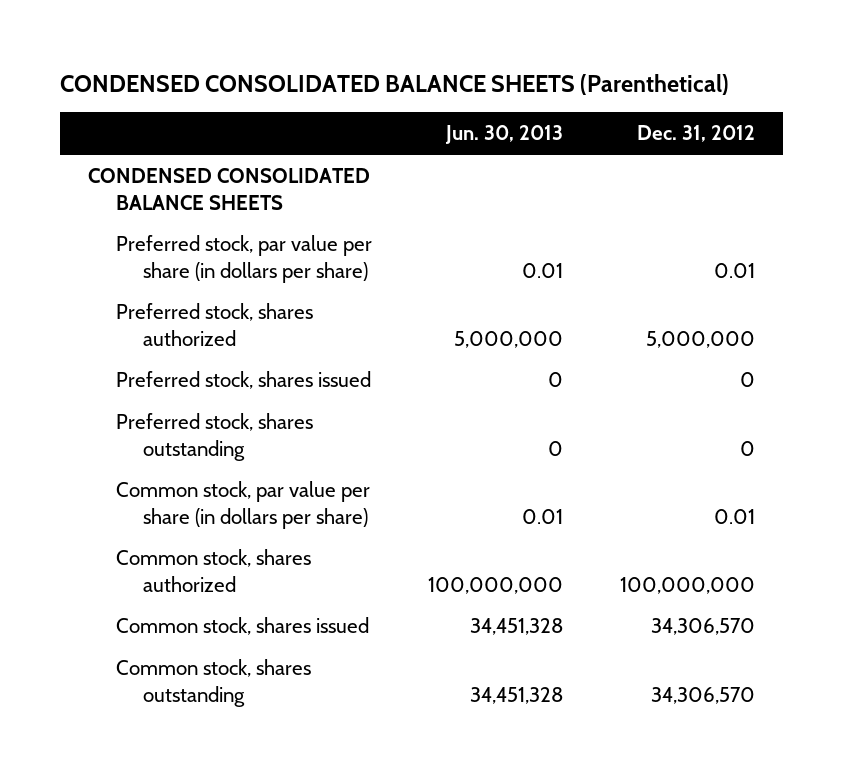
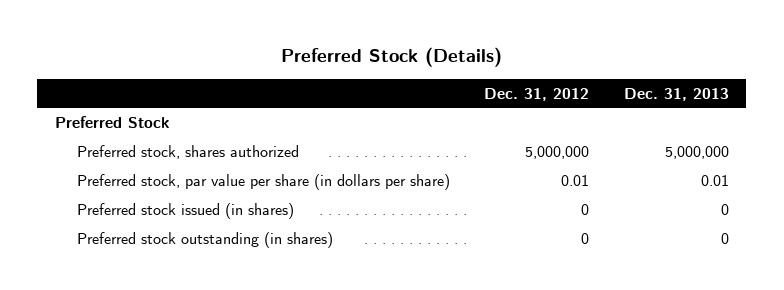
[59,73,729,95] CONDENSED CONSOLIDATED BALANCE SHEETS (Parenthetical) -> [280,47,502,68] Preferred Stock (Details)
[445,125,564,145] Jun. 30, 2013 -> none
none -> [624,87,730,101] Dec. 31, 2013
[88,168,371,210] CONDENSED CONSOLIDATED BALANCE SHEETS -> none
none -> [54,116,169,129] Preferred Stock
[115,481,370,529] Common stock, par value per share (in dollars per share) -> none
[115,549,311,592] Common stock, shares authorized -> none
[115,617,369,636] Common stock, shares issued -> none
[115,659,311,707] Common stock, shares outstanding -> none
[115,235,372,283] Preferred stock, par value per share (in dollars per share) -> [76,174,450,191] Preferred stock, par value per share (in dollars per share)
[115,371,371,390] Preferred stock, shares issued -> [76,203,294,220] Preferred stock issued (in shares)
[115,413,313,461] Preferred stock, shares outstanding -> [76,232,333,249] Preferred stock outstanding (in shares)

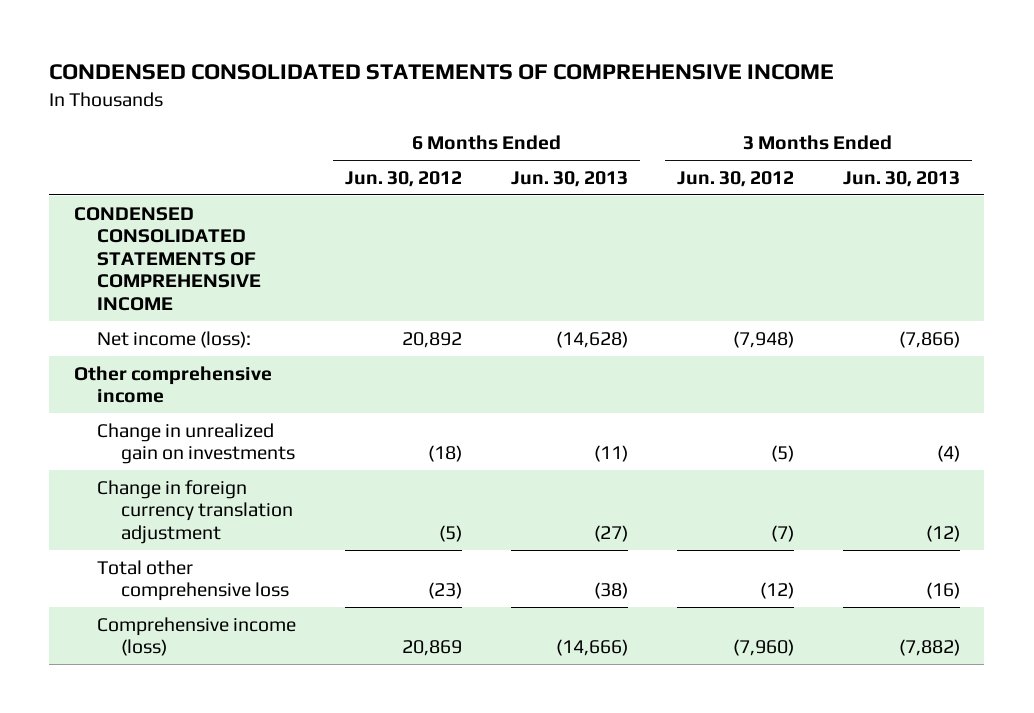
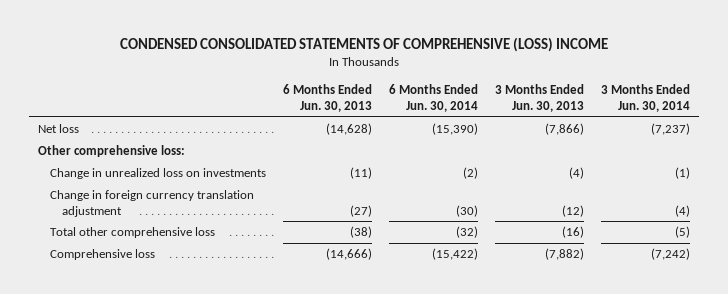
[49,64,835,81] CONDENSED CONSOLIDATED STATEMENTS OF COMPREHENSIVE INCOME -> [120,37,609,53] CONDENSED CONSOLIDATED STATEMENTS OF COMPREHENSIVE (LOSS) INCOME
[345,170,463,187] Jun. 30, 2012 -> none
[677,170,795,187] Jun. 30, 2012 -> none
none -> [389,84,479,112] 6 Months Ended Jun. 30, 2014
none -> [601,84,691,112] 3 Months Ended Jun. 30, 2014
[73,206,262,312] CONDENSED CONSOLIDATED STATEMENTS OF COMPREHENSIVE INCOME -> none
[97,330,252,348] Net income (loss): -> [37,124,79,134] Net loss
[73,365,272,404] Other comprehensive income -> [37,145,185,158] Other comprehensive loss:
[97,422,296,465] Change in unrealized gain on investments -> [49,168,266,180] Change in unrealized loss on investments
[97,616,297,657] Comprehensive income (loss) -> [49,249,155,261] Comprehensive loss

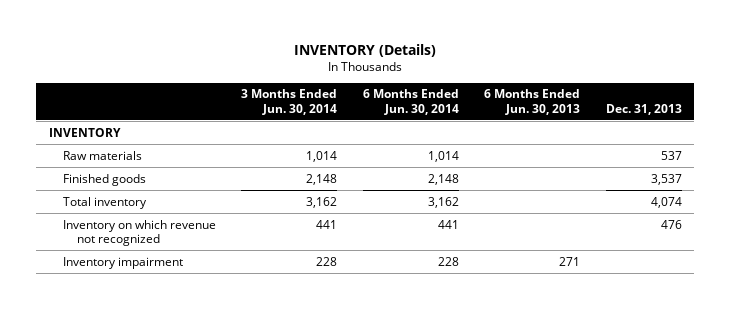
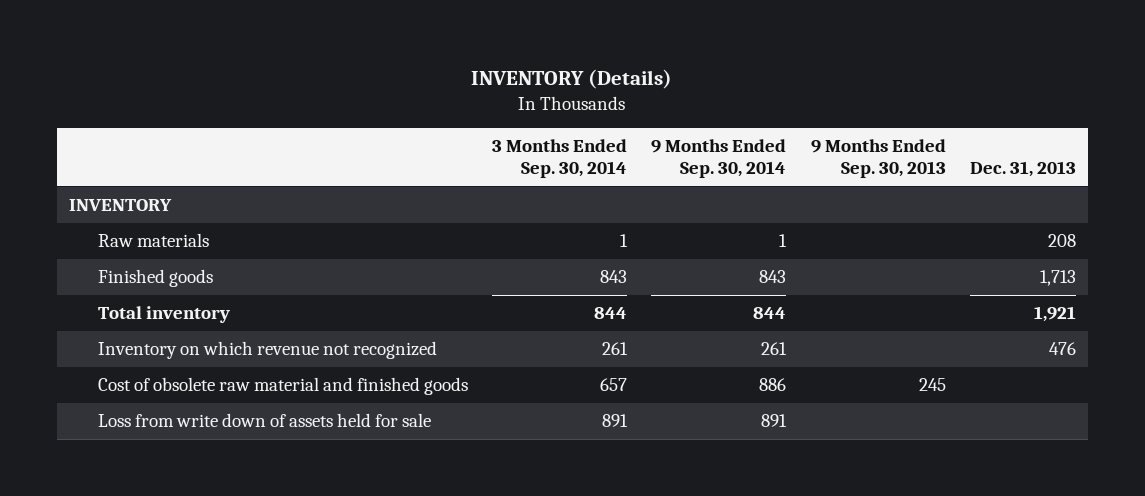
[241,89,338,115] 3 Months Ended Jun. 30, 2014 -> none
[362,89,459,115] 6 Months Ended Jun. 30, 2014 -> none
[484,89,581,115] 6 Months Ended Jun. 30, 2013 -> none
none -> [491,139,627,178] 3 Months Ended Sep. 30, 2014
none -> [651,139,787,178] 9 Months Ended Sep. 30, 2014
none -> [810,139,946,178] 9 Months Ended Sep. 30, 2013
[660,150,682,160] 537 -> [1047,233,1076,247] 208
[650,173,682,185] 3,537 -> [1039,269,1076,286] 1,713
[650,196,682,208] 4,074 -> [1033,305,1076,322] 1,921
[62,256,183,269] Inventory impairment -> [97,376,468,395] Cost of obsolete raw material and finished goods
none -> [97,412,431,427] Loss from write down of assets held for sale

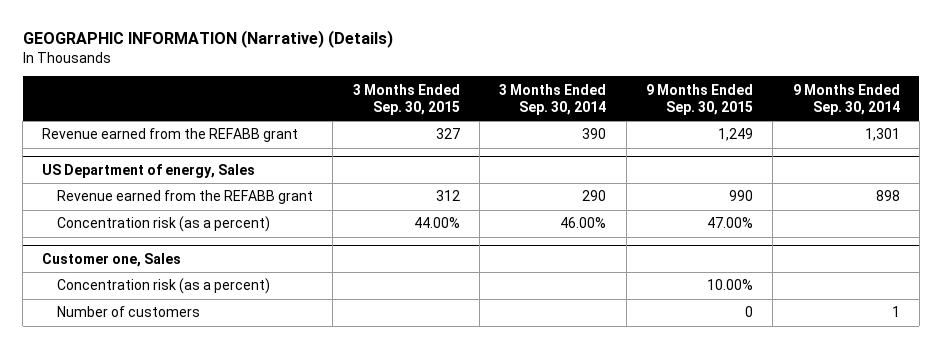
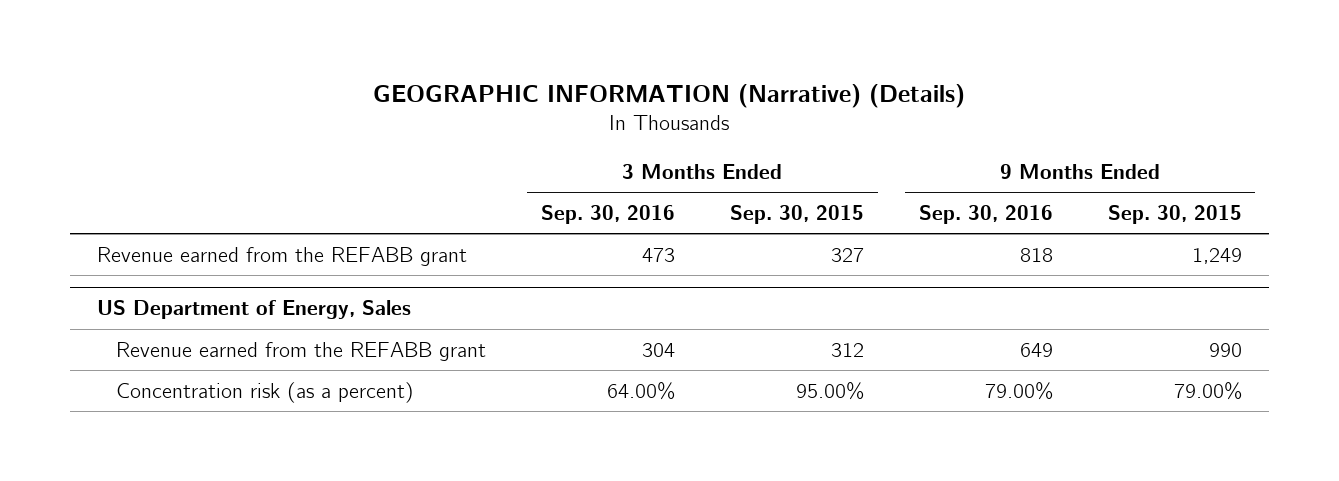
[499,83,607,115] 3 Months Ended Sep. 30, 2014 -> none
[792,83,900,115] 9 Months Ended Sep. 30, 2014 -> none
none -> [541,205,676,225] Sep. 30, 2016
none -> [918,205,1053,225] Sep. 30, 2016
[42,163,256,178] US Department of energy, Sales -> [97,300,412,320] US Department of Energy, Sales
[42,252,182,267] Customer one, Sales -> none
[56,278,270,295] Concentration risk (as a percent) -> none
[56,306,200,318] Number of customers -> none
[413,217,460,229] 44.00% -> [795,381,864,400] 95.00%
[706,217,753,229] 47.00% -> [1173,381,1242,400] 79.00%

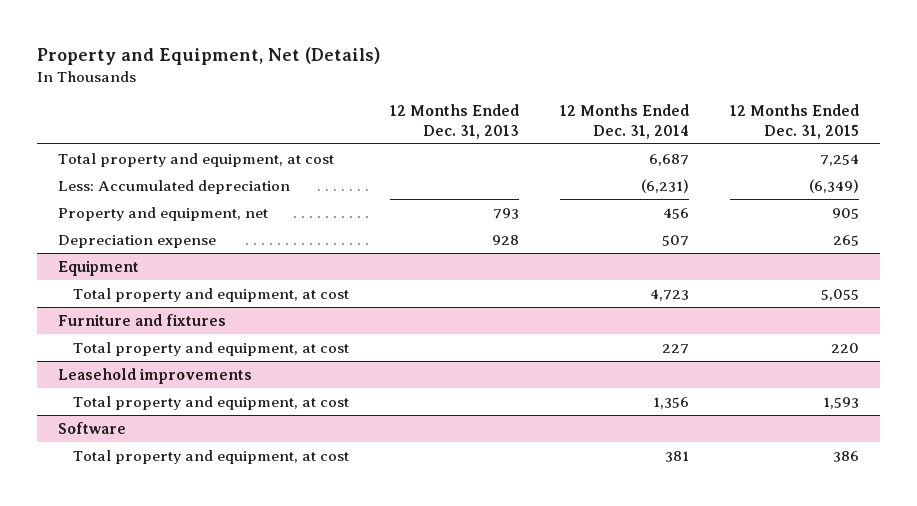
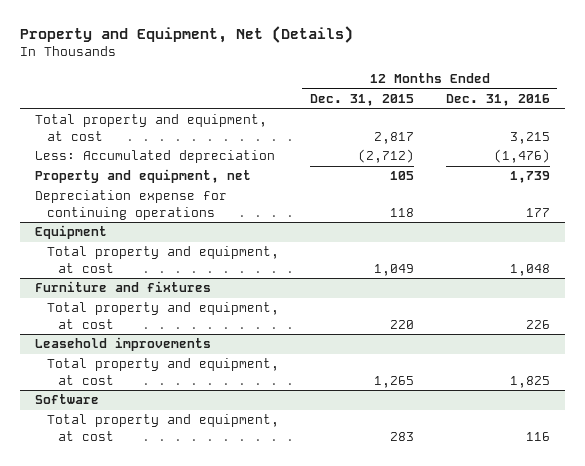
[389,104,519,139] 12 Months Ended Dec. 31, 2013 -> none
[559,104,689,139] 12 Months Ended Dec. 31, 2014 -> none
none -> [445,94,550,107] Dec. 31, 2016
[57,234,216,248] Depreciation expense -> none
[820,153,860,166] 7,254 -> [374,131,415,144] 2,817
[809,178,860,193] (6,349) -> [358,149,415,164] (2,712)
[832,207,860,219] 905 -> [390,171,415,181] 105
none -> [35,190,228,220] Depreciation expense for continuing operations
[821,288,860,301] 5,055 -> [374,263,415,276] 1,049
[823,396,860,409] 1,593 -> [374,375,415,388] 1,265
[833,450,860,462] 386 -> [390,431,415,441] 283

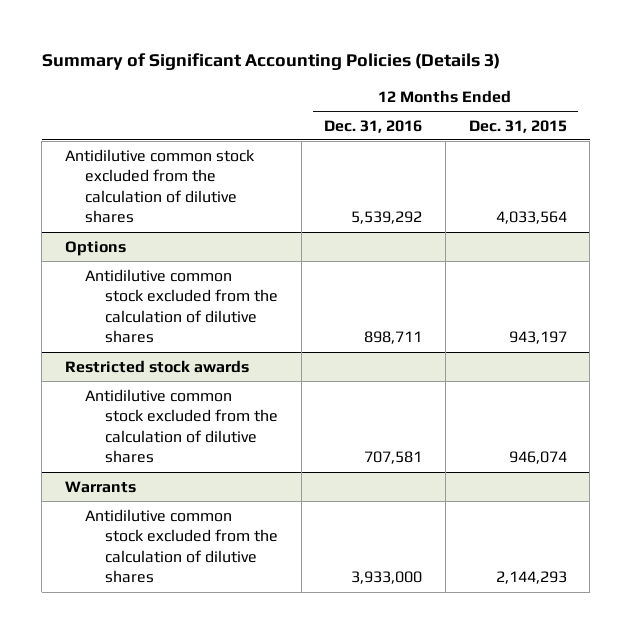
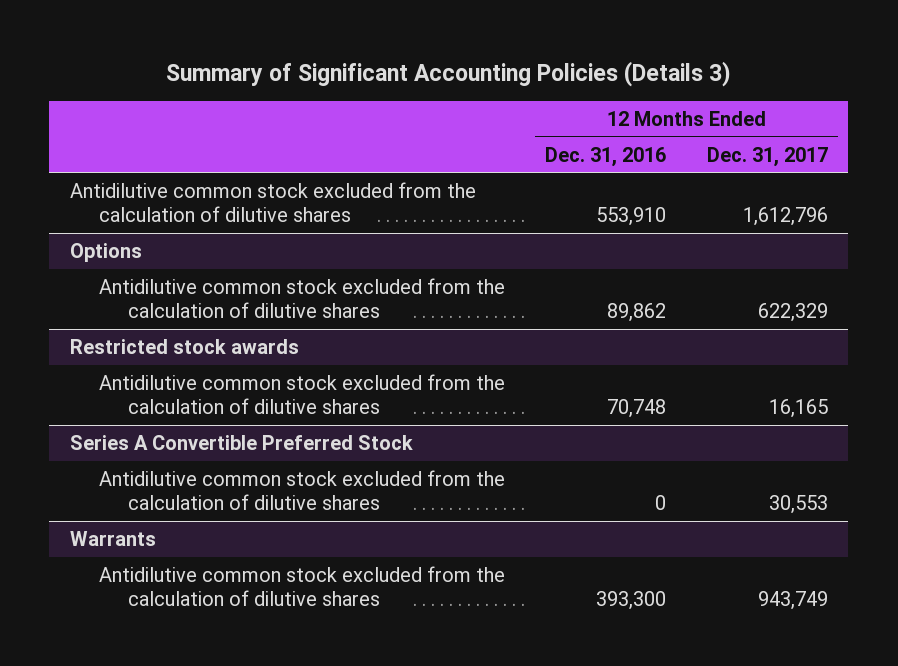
[468,119,567,133] Dec. 31, 2015 -> none
none -> [706,146,828,167] Dec. 31, 2017
[351,211,423,225] 5,539,292 -> [596,207,667,227] 553,910
[364,331,423,345] 898,711 -> [607,303,667,323] 89,862
[364,451,423,465] 707,581 -> [607,399,667,419] 70,748
none -> [69,435,413,451] Series A Convertible Preferred Stock
none -> [98,470,505,511] Antidilutive common stock excluded from the calculation of dilutive shares
[351,571,423,585] 3,933,000 -> [596,591,667,611] 393,300

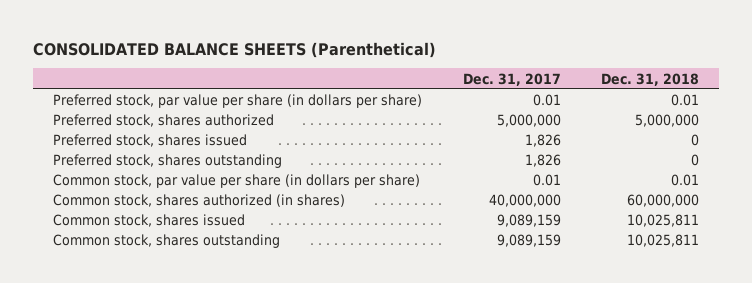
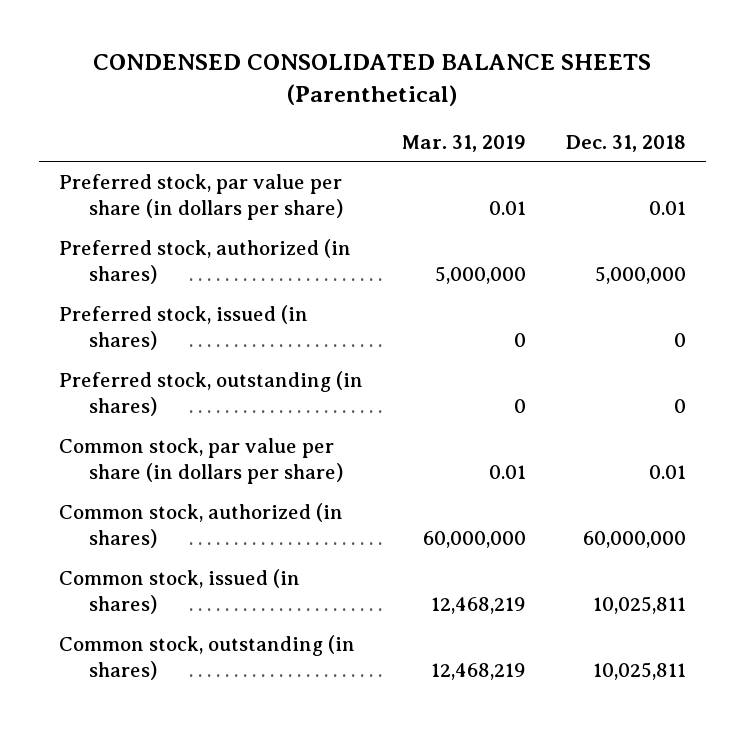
[33,41,437,58] CONSOLIDATED BALANCE SHEETS (Parenthetical) -> [93,54,652,106] CONDENSED CONSOLIDATED BALANCE SHEETS (Parenthetical)
[462,72,561,86] Dec. 31, 2017 -> none
none -> [402,134,527,152] Mar. 31, 2019
[53,114,275,128] Preferred stock, shares authorized -> [58,238,351,284] Preferred stock, authorized (in shares)
[53,134,248,148] Preferred stock, shares issued -> [58,304,308,350] Preferred stock, issued (in shares)
[53,154,283,169] Preferred stock, shares outstanding -> [58,370,363,416] Preferred stock, outstanding (in shares)
[53,194,346,208] Common stock, shares authorized (in shares) -> [58,502,343,548] Common stock, authorized (in shares)
[53,214,246,228] Common stock, shares issued -> [58,568,300,614] Common stock, issued (in shares)
[53,234,281,249] Common stock, shares outstanding -> [58,634,355,680] Common stock, outstanding (in shares)

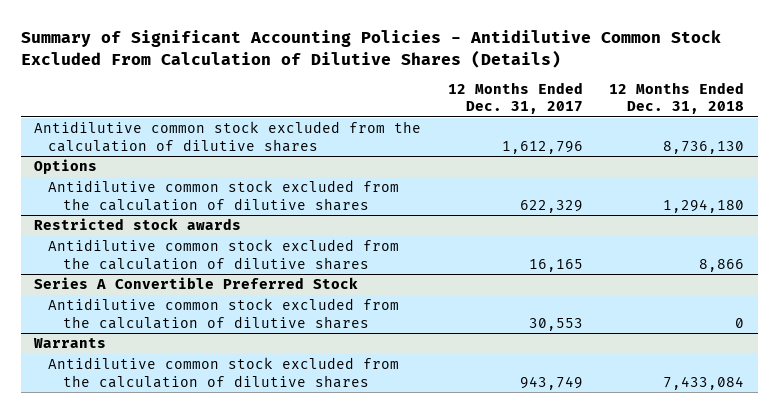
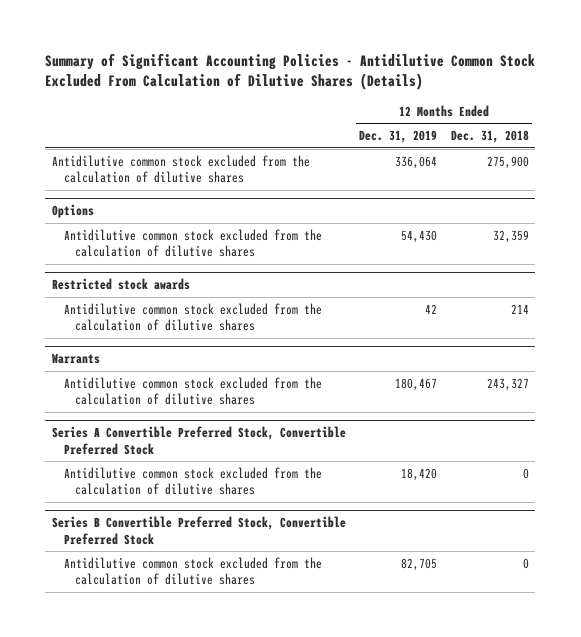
[447,82,583,115] 12 Months Ended Dec. 31, 2017 -> none
none -> [359,130,438,144] Dec. 31, 2019
[663,140,745,154] 8,736,130 -> [486,155,529,169] 275,900
[663,198,745,213] 1,294,180 -> [492,229,529,243] 32,359
[34,277,359,290] Series A Convertible Preferred Stock -> none
[48,298,400,329] Antidilutive common stock excluded from the calculation of dilutive shares -> none
[699,258,745,272] 8,866 -> [510,303,529,314] 214
[663,375,745,390] 7,433,084 -> [486,377,529,391] 243,327
none -> [51,426,346,455] Series A Convertible Preferred Stock, Convertible Preferred Stock
none -> [63,466,322,496] Antidilutive common stock excluded from the calculation of dilutive shares
none -> [51,516,346,545] Series B Convertible Preferred Stock, Convertible Preferred Stock
none -> [63,556,322,586] Antidilutive common stock excluded from the calculation of dilutive shares

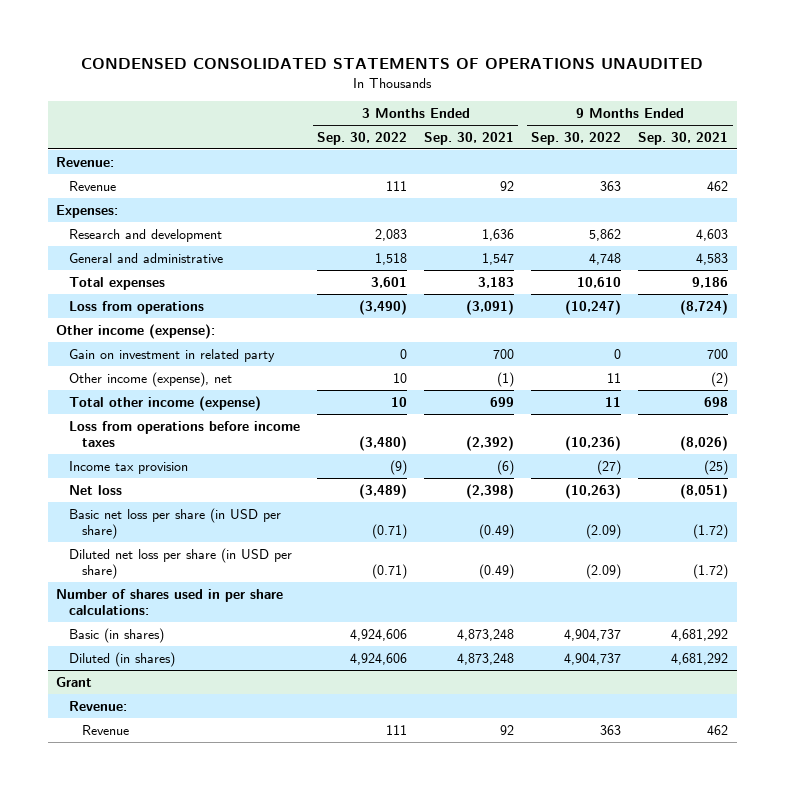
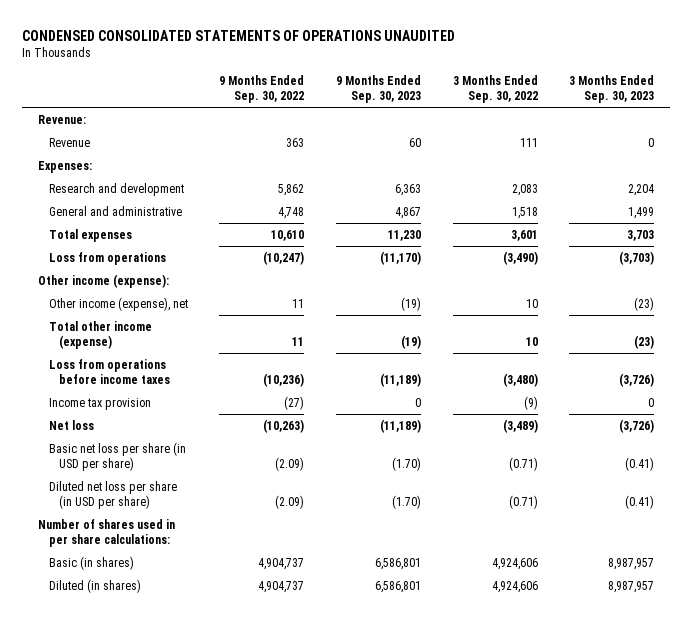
[424,131,515,145] Sep. 30, 2021 -> none
[638,131,729,145] Sep. 30, 2021 -> none
none -> [335,75,421,104] 9 Months Ended Sep. 30, 2023
none -> [569,75,655,104] 3 Months Ended Sep. 30, 2023
[69,348,276,362] Gain on investment in related party -> none
[56,676,93,687] Grant -> none
[69,700,128,711] Revenue: -> none
[81,724,129,735] Revenue -> none

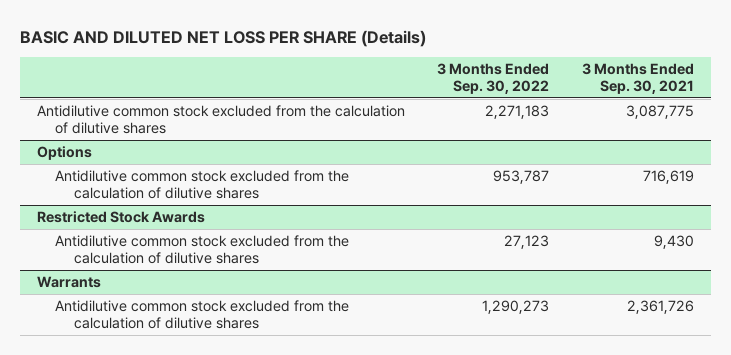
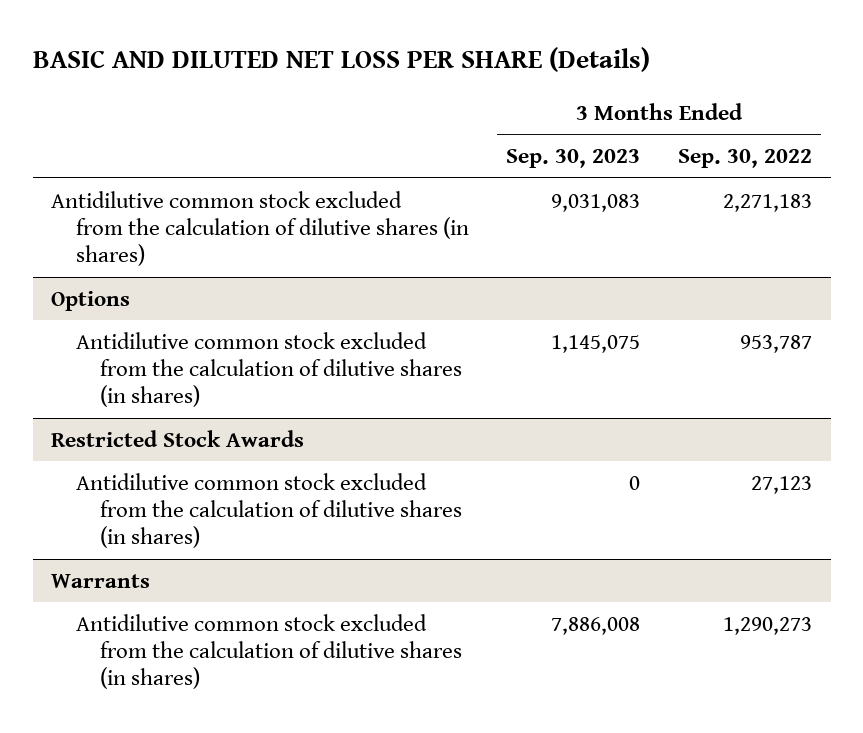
[582,63,695,95] 3 Months Ended Sep. 30, 2021 -> none
none -> [506,149,641,169] Sep. 30, 2023
[36,105,405,135] Antidilutive common stock excluded from the calculation of dilutive shares -> [51,190,469,267] Antidilutive common stock excluded from the calculation of dilutive shares (in shares)
[55,170,350,200] Antidilutive common stock excluded from the calculation of dilutive shares -> [75,331,463,408] Antidilutive common stock excluded from the calculation of dilutive shares (in shares)
[55,235,350,265] Antidilutive common stock excluded from the calculation of dilutive shares -> [75,472,463,549] Antidilutive common stock excluded from the calculation of dilutive shares (in shares)
[55,300,350,330] Antidilutive common stock excluded from the calculation of dilutive shares -> [75,613,463,690] Antidilutive common stock excluded from the calculation of dilutive shares (in shares)

